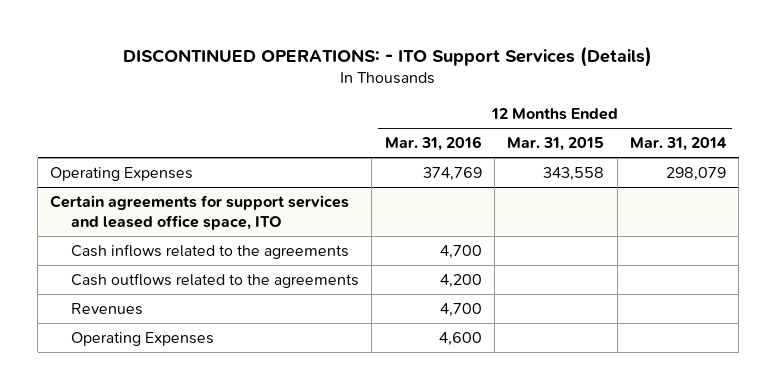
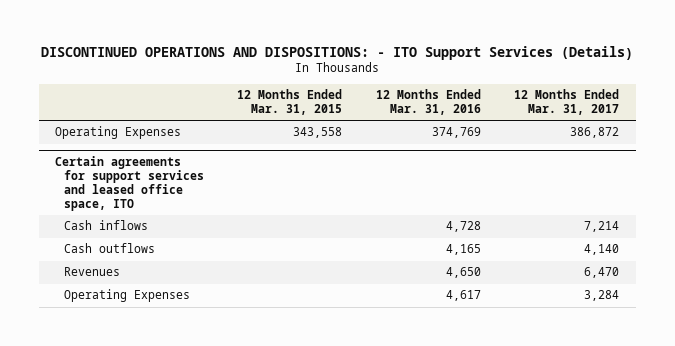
[123,46,653,68] DISCONTINUED OPERATIONS: - ITO Support Services (Details) -> [41,45,634,60] DISCONTINUED OPERATIONS AND DISPOSITIONS: - ITO Support Services (Details)
[629,136,727,151] Mar. 31, 2014 -> none
none -> [514,89,620,116] 12 Months Ended Mar. 31, 2017
[70,243,349,259] Cash inflows related to the agreements -> [63,220,148,231] Cash inflows
[439,244,482,259] 4,700 -> [445,221,481,233] 4,728
[70,272,359,288] Cash outflows related to the agreements -> [63,243,155,254] Cash outflows
[439,273,482,288] 4,200 -> [445,244,481,256] 4,165
[439,302,482,317] 4,700 -> [445,267,481,279] 4,650
[438,331,482,346] 4,600 -> [445,290,481,302] 4,617

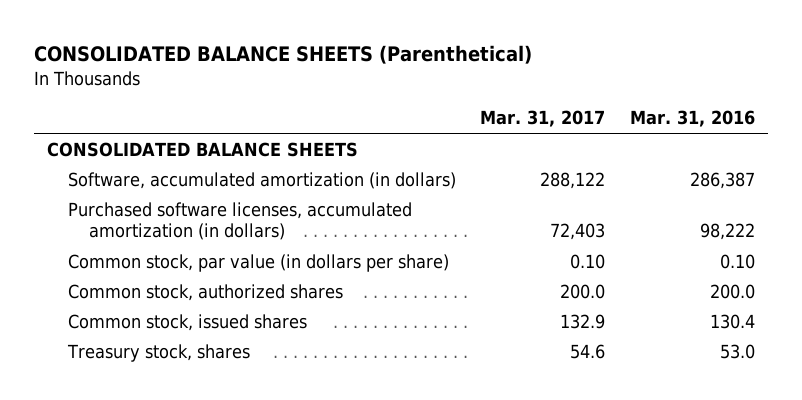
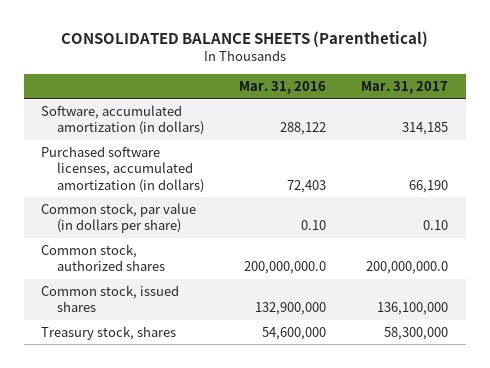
[46,141,358,157] CONSOLIDATED BALANCE SHEETS -> none
[540,171,606,189] 288,122 -> [402,122,449,136] 314,185
[690,171,756,189] 286,387 -> [279,122,326,136] 288,122
[550,222,606,240] 72,403 -> [409,179,449,193] 66,190
[700,222,756,240] 98,222 -> [286,179,326,193] 72,403
[560,283,606,299] 200.0 -> [366,261,449,275] 200,000,000.0
[710,283,756,299] 200.0 -> [243,261,326,275] 200,000,000.0
[560,313,606,329] 132.9 -> [377,302,449,316] 136,100,000
[710,313,756,329] 130.4 -> [254,302,326,316] 132,900,000
[570,343,606,359] 54.6 -> [384,326,449,340] 58,300,000
[720,343,756,359] 53.0 -> [261,326,326,340] 54,600,000

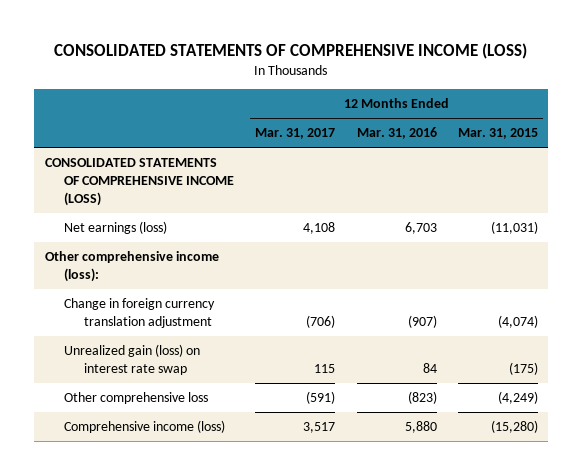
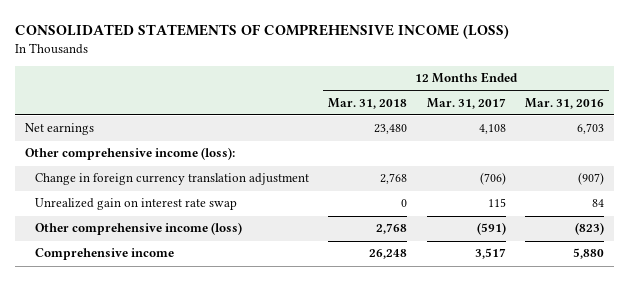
[457,128,538,140] Mar. 31, 2015 -> none
none -> [328,97,408,109] Mar. 31, 2018
[44,158,235,207] CONSOLIDATED STATEMENTS OF COMPREHENSIVE INCOME (LOSS) -> none
[64,221,168,235] Net earnings (loss) -> [24,123,94,136] Net earnings
[64,344,201,376] Unrealized gain (loss) on interest rate swap -> [34,198,237,211] Unrealized gain on interest rate swap
[64,392,209,405] Other comprehensive loss -> [34,222,242,236] Other comprehensive income (loss)
[64,420,226,434] Comprehensive income (loss) -> [34,248,174,261] Comprehensive income

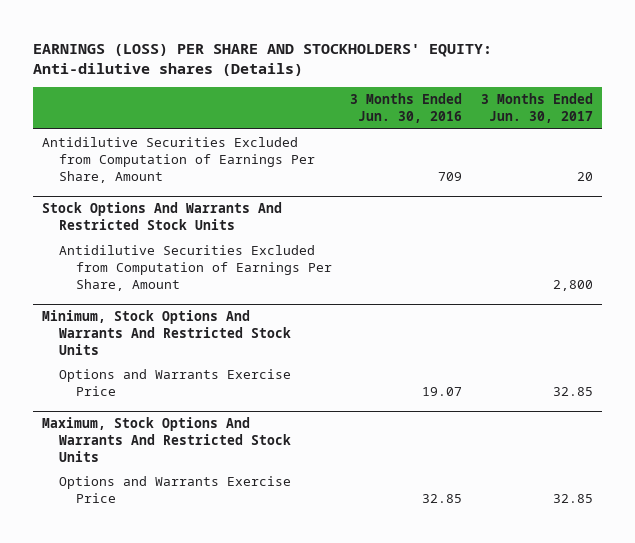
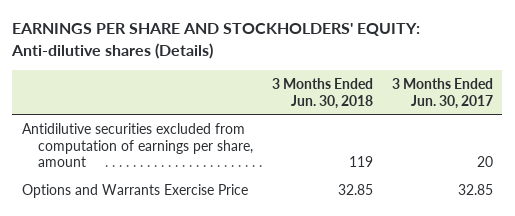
[33,43,493,77] EARNINGS (LOSS) PER SHARE AND STOCKHOLDERS' EQUITY: Anti-dilutive shares (Details) -> [11,23,421,60] EARNINGS PER SHARE AND STOCKHOLDERS' EQUITY: Anti-dilutive shares (Details)
[350,93,463,124] 3 Months Ended Jun. 30, 2016 -> none
none -> [271,77,373,109] 3 Months Ended Jun. 30, 2018
[42,202,283,231] Stock Options And Warrants And Restricted Stock Units -> none
[59,245,333,291] Antidilutive Securities Excluded from Computation of Earnings Per Share, Amount -> none
[42,310,292,355] Minimum, Stock Options And Warrants And Restricted Stock Units -> none
[59,369,292,396] Options and Warrants Exercise Price -> none
[42,417,292,462] Maximum, Stock Options And Warrants And Restricted Stock Units -> none
[42,137,316,183] Antidilutive Securities Excluded from Computation of Earnings Per Share, Amount -> [21,122,253,168] Antidilutive securities excluded from computation of earnings per share, amount

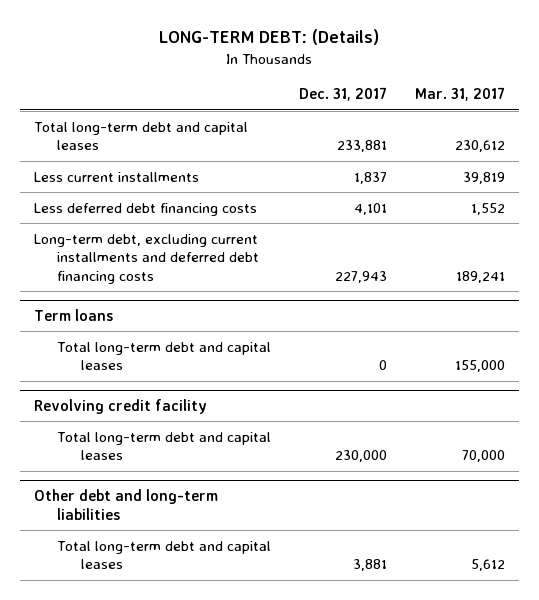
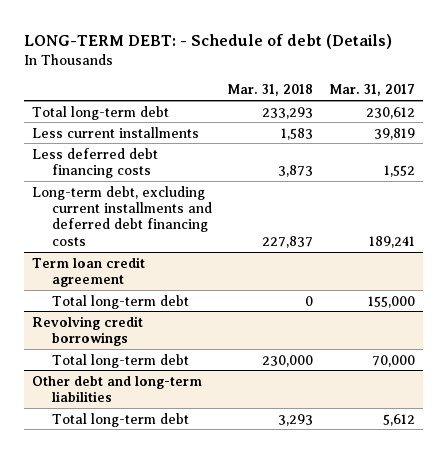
[159,29,380,46] LONG-TERM DEBT: (Details) -> [24,34,393,50] LONG-TERM DEBT: - Schedule of debt (Details)
[299,87,388,102] Dec. 31, 2017 -> none
none -> [227,84,314,97] Mar. 31, 2018
[33,121,248,151] Total long-term debt and capital leases -> [32,105,170,120] Total long-term debt
[33,308,113,321] Term loans -> [32,256,146,287] Term loan credit agreement
[57,341,272,371] Total long-term debt and capital leases -> [51,294,189,309] Total long-term debt
[33,398,207,414] Revolving credit facility -> [32,315,144,346] Revolving credit borrowings
[57,431,272,461] Total long-term debt and capital leases -> [51,353,189,368] Total long-term debt
[57,540,272,570] Total long-term debt and capital leases -> [51,412,189,427] Total long-term debt

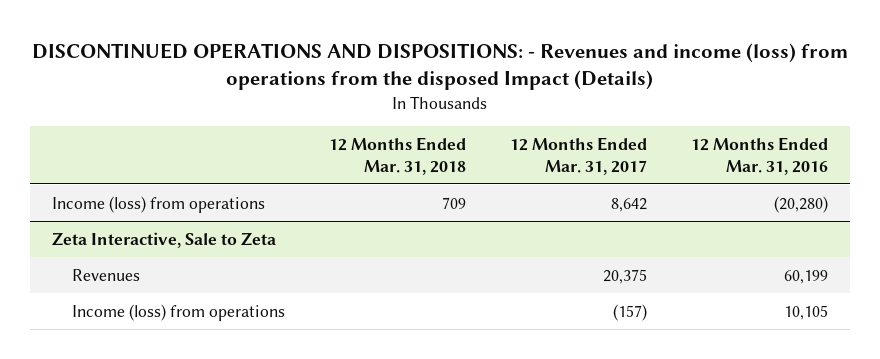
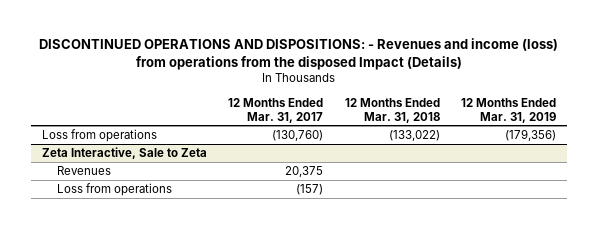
[690,136,828,175] 12 Months Ended Mar. 31, 2016 -> none
none -> [461,97,557,123] 12 Months Ended Mar. 31, 2019
[52,195,266,213] Income (loss) from operations -> [41,128,157,142] Loss from operations
[441,196,466,209] 709 -> [388,129,440,141] (133,022)
[610,197,647,212] 8,642 -> [272,129,324,141] (130,760)
[71,303,285,321] Income (loss) from operations -> [56,182,172,196] Loss from operations

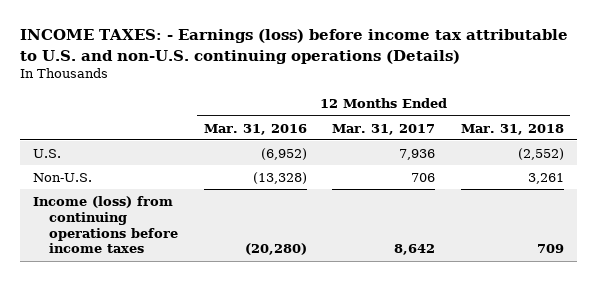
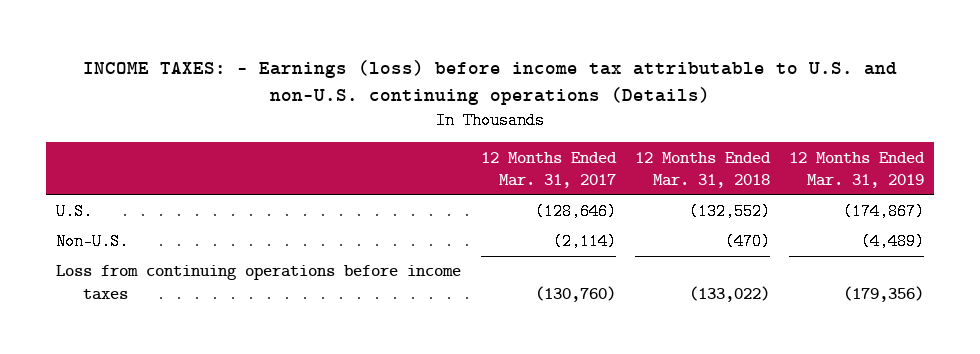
[203,123,307,135] Mar. 31, 2016 -> none
none -> [789,151,926,188] 12 Months Ended Mar. 31, 2019
[399,148,436,160] 7,936 -> [534,203,617,221] (128,646)
[517,147,564,160] (2,552) -> [688,203,771,221] (132,552)
[411,172,436,182] 706 -> [552,233,617,251] (2,114)
[527,172,564,184] 3,261 -> [724,233,771,251] (470)
[33,195,178,254] Income (loss) from continuing operations before income taxes -> [56,265,462,300] Loss from continuing operations before income taxes
[394,244,436,256] 8,642 -> [534,285,616,302] (130,760)
[536,244,564,254] 709 -> [688,285,770,302] (133,022)

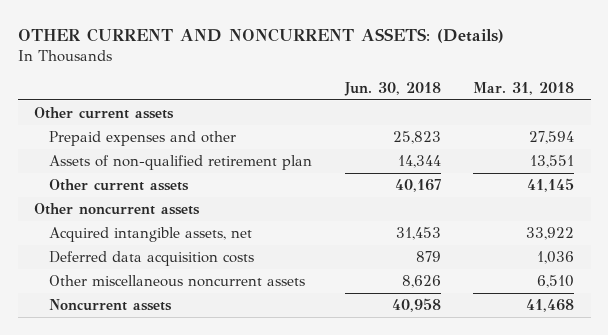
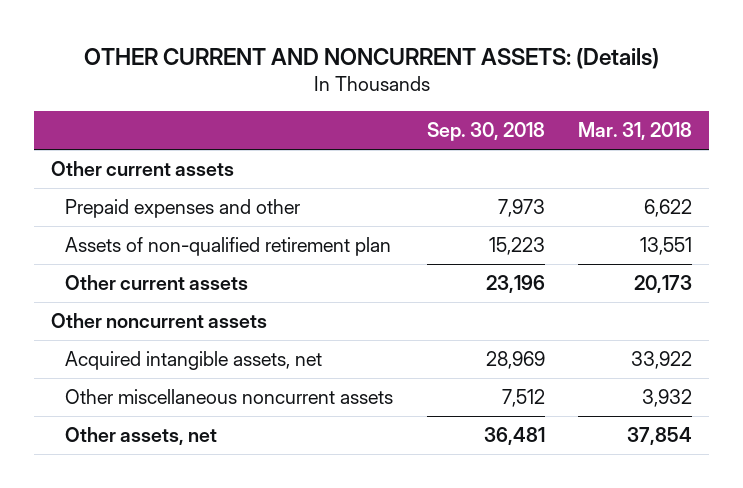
[343,82,441,97] Jun. 30, 2018 -> none
none -> [426,122,545,142] Sep. 30, 2018
[529,131,575,145] 27,594 -> [644,199,693,218] 6,622
[527,178,575,193] 41,145 -> [634,275,693,294] 20,173
[48,251,254,267] Deferred data acquisition costs -> none
[537,275,575,289] 6,510 -> [642,389,693,408] 3,932
[48,299,172,312] Noncurrent assets -> [65,427,218,446] Other assets, net
[526,299,575,313] 41,468 -> [627,427,693,446] 37,854

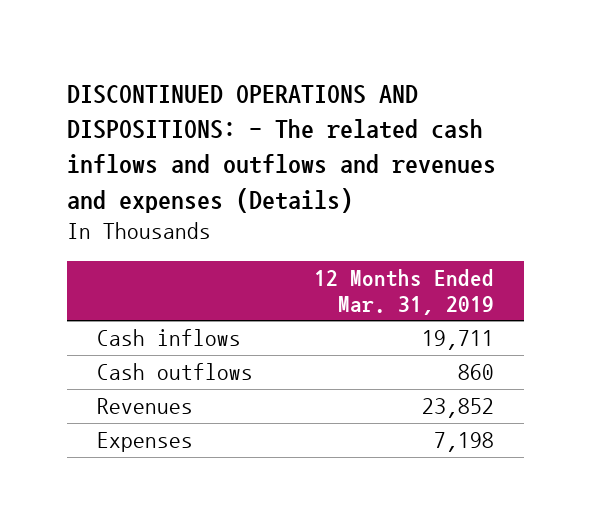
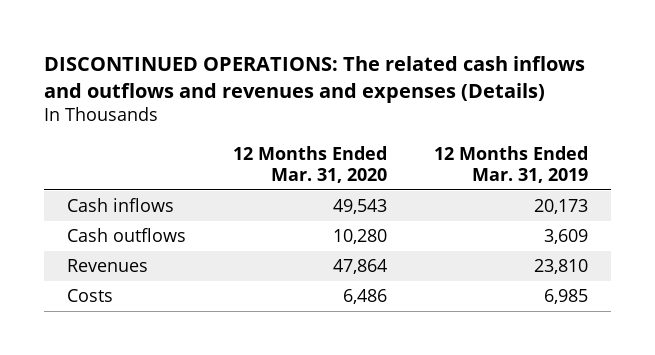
[66,85,496,213] DISCONTINUED OPERATIONS AND DISPOSITIONS: - The related cash inflows and outflows and revenues and expenses (Details) -> [44,56,586,103] DISCONTINUED OPERATIONS: The related cash inflows and outflows and revenues and expenses (Details)
none -> [233,145,388,183] 12 Months Ended Mar. 31, 2020
[97,432,194,453] Expenses -> none
[422,330,495,351] 19,711 -> [533,198,588,214] 20,173
[458,364,495,381] 860 -> [543,228,588,244] 3,609
[422,398,495,419] 23,852 -> [533,258,588,274] 23,810
none -> [67,288,114,302] Costs

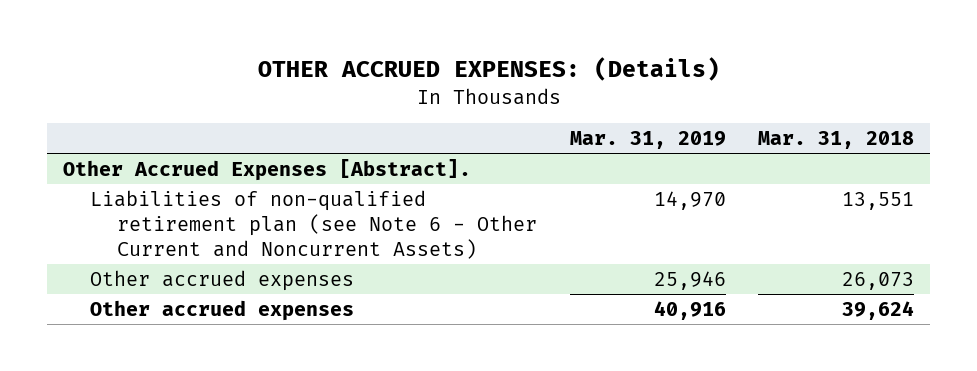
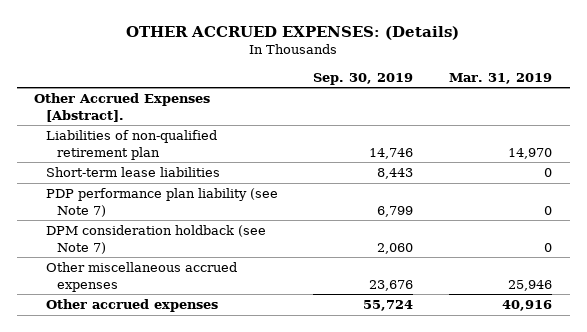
[758,130,915,149] Mar. 31, 2018 -> none
none -> [313,72,414,85] Sep. 30, 2019
[90,189,538,259] Liabilities of non-qualified retirement plan (see Note 6 - Other Current and Noncurrent Assets) -> [45,129,217,160] Liabilities of non-qualified retirement plan
none -> [45,166,220,177] Short-term lease liabilities
none -> [45,187,278,217] PDP performance plan liability (see Note 7)
none -> [45,224,266,254] DPM consideration holdback (see Note 7)
[90,269,355,291] Other accrued expenses -> [45,261,237,292] Other miscellaneous accrued expenses

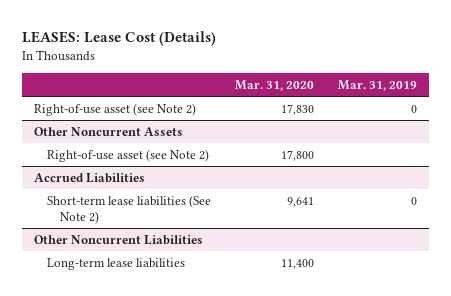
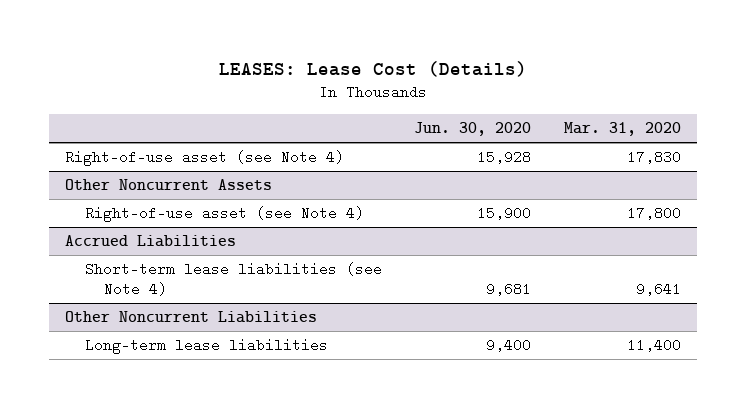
[338,80,418,92] Mar. 31, 2019 -> none
none -> [414,122,532,137] Jun. 30, 2020
[33,102,196,116] Right-of-use asset (see Note 2) -> [64,150,344,167] Right-of-use asset (see Note 4)
[46,148,209,162] Right-of-use asset (see Note 2) -> [84,206,364,223] Right-of-use asset (see Note 4)
[46,194,211,224] Short-term lease liabilities (See Note 2) -> [84,262,382,297] Short-term lease liabilities (see Note 4)

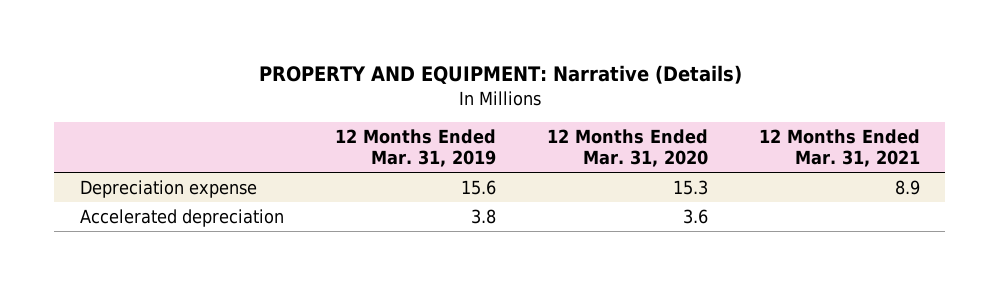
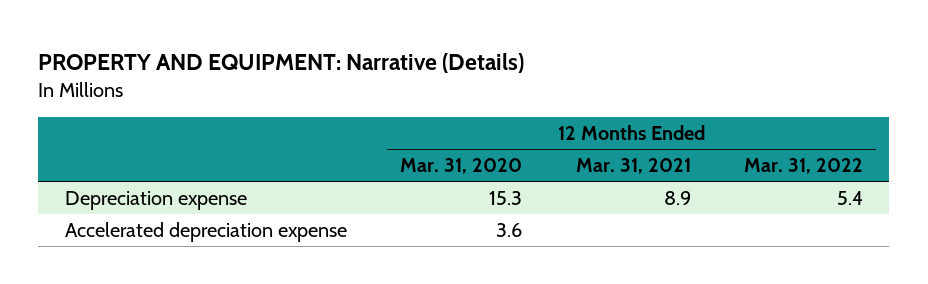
[334,128,496,168] 12 Months Ended Mar. 31, 2019 -> none
none -> [743,158,863,175] Mar. 31, 2022
[79,208,284,227] Accelerated depreciation -> [65,222,348,243] Accelerated depreciation expense

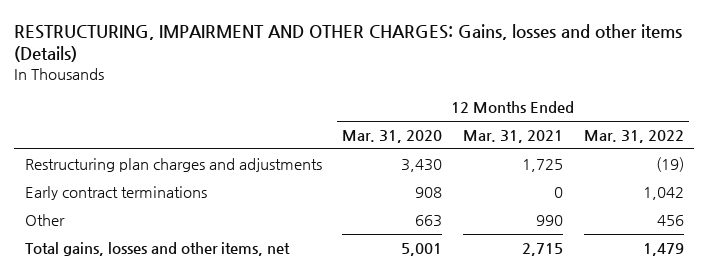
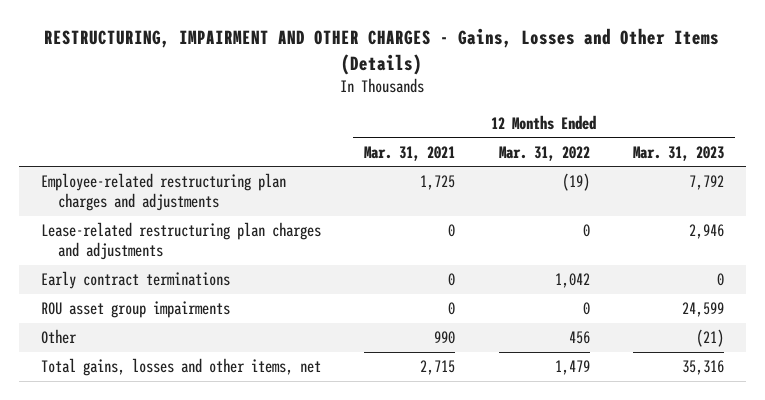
[14,23,683,63] RESTRUCTURING, IMPAIRMENT AND OTHER CHARGES: Gains, losses and other items (Details) -> [44,28,720,76] RESTRUCTURING, IMPAIRMENT AND OTHER CHARGES - Gains, Losses and Other Items (Details)
[342,130,443,144] Mar. 31, 2020 -> none
none -> [633,145,725,161] Mar. 31, 2023
[24,157,322,172] Restructuring plan charges and adjustments -> [40,173,286,212] Employee-related restructuring plan charges and adjustments
none -> [40,222,321,261] Lease-related restructuring plan charges and adjustments
none -> [40,301,230,319] ROU asset group impairments

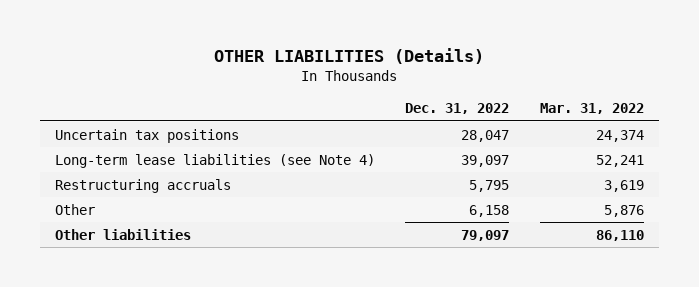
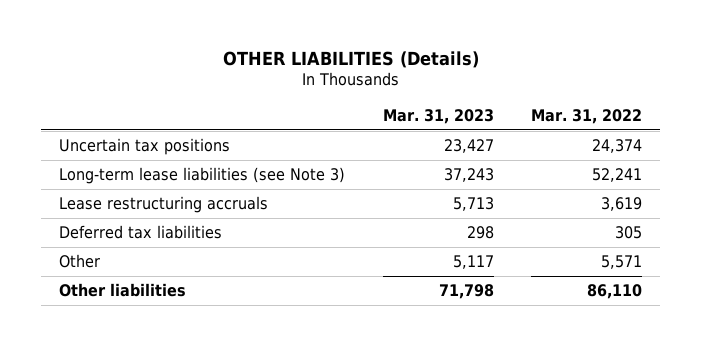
[405,103,510,115] Dec. 31, 2022 -> none
none -> [382,108,494,124] Mar. 31, 2023
[55,153,376,168] Long-term lease liabilities (see Note 4) -> [59,167,346,185] Long-term lease liabilities (see Note 3)
[55,178,232,193] Restructuring accruals -> [59,196,269,214] Lease restructuring accruals
none -> [59,225,223,240] Deferred tax liabilities
[603,204,644,217] 5,876 -> [600,255,642,270] 5,571

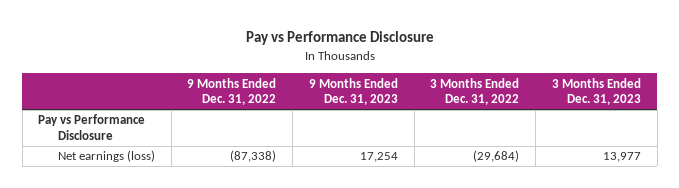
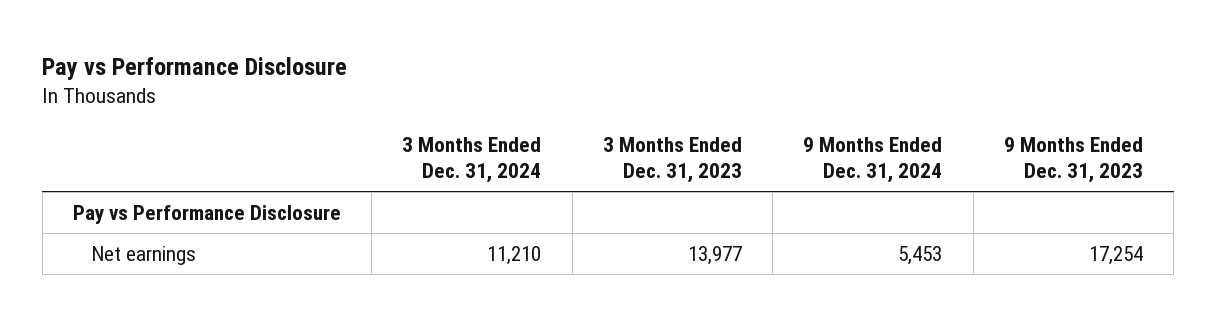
[187,77,277,106] 9 Months Ended Dec. 31, 2022 -> none
[430,77,520,106] 3 Months Ended Dec. 31, 2022 -> none
none -> [402,137,542,184] 3 Months Ended Dec. 31, 2024
none -> [803,137,943,184] 9 Months Ended Dec. 31, 2024
[57,150,155,163] Net earnings (loss) -> [91,246,197,266] Net earnings

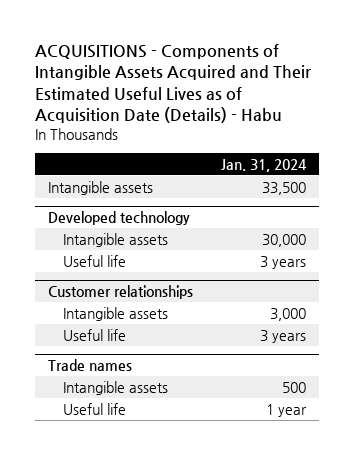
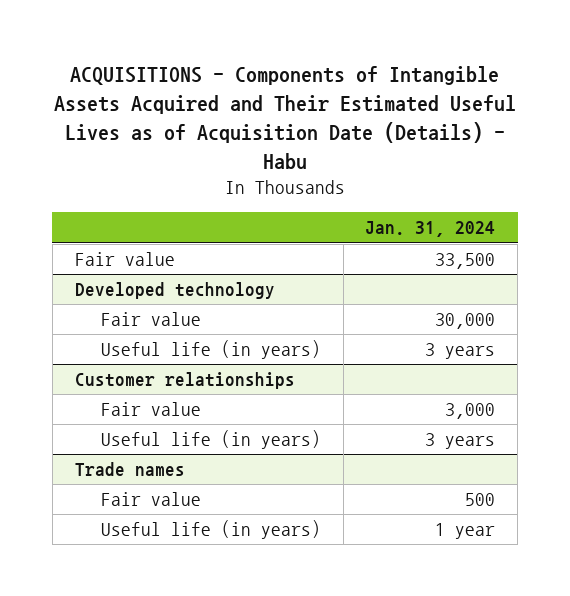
[48,180,154,195] Intangible assets -> [74,252,175,267] Fair value
[62,232,168,247] Intangible assets -> [100,312,201,327] Fair value
[62,254,126,267] Useful life -> [100,340,321,360] Useful life (in years)
[62,306,168,321] Intangible assets -> [100,402,201,417] Fair value
[62,328,126,341] Useful life -> [100,430,321,450] Useful life (in years)
[62,380,168,395] Intangible assets -> [100,492,201,507] Fair value
[62,402,126,415] Useful life -> [100,520,321,540] Useful life (in years)

